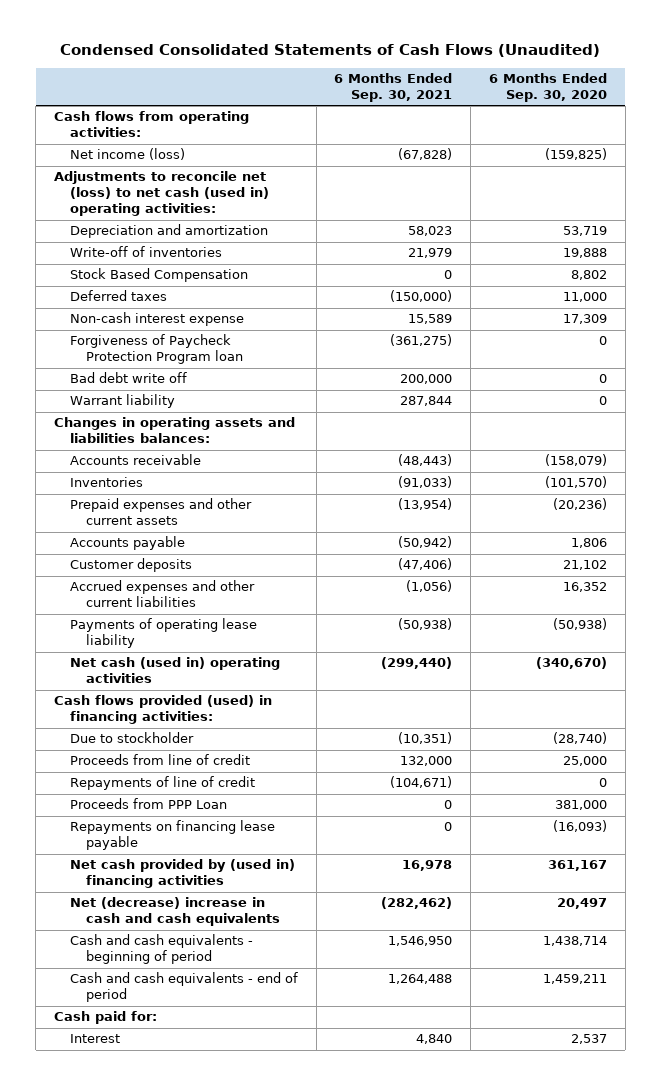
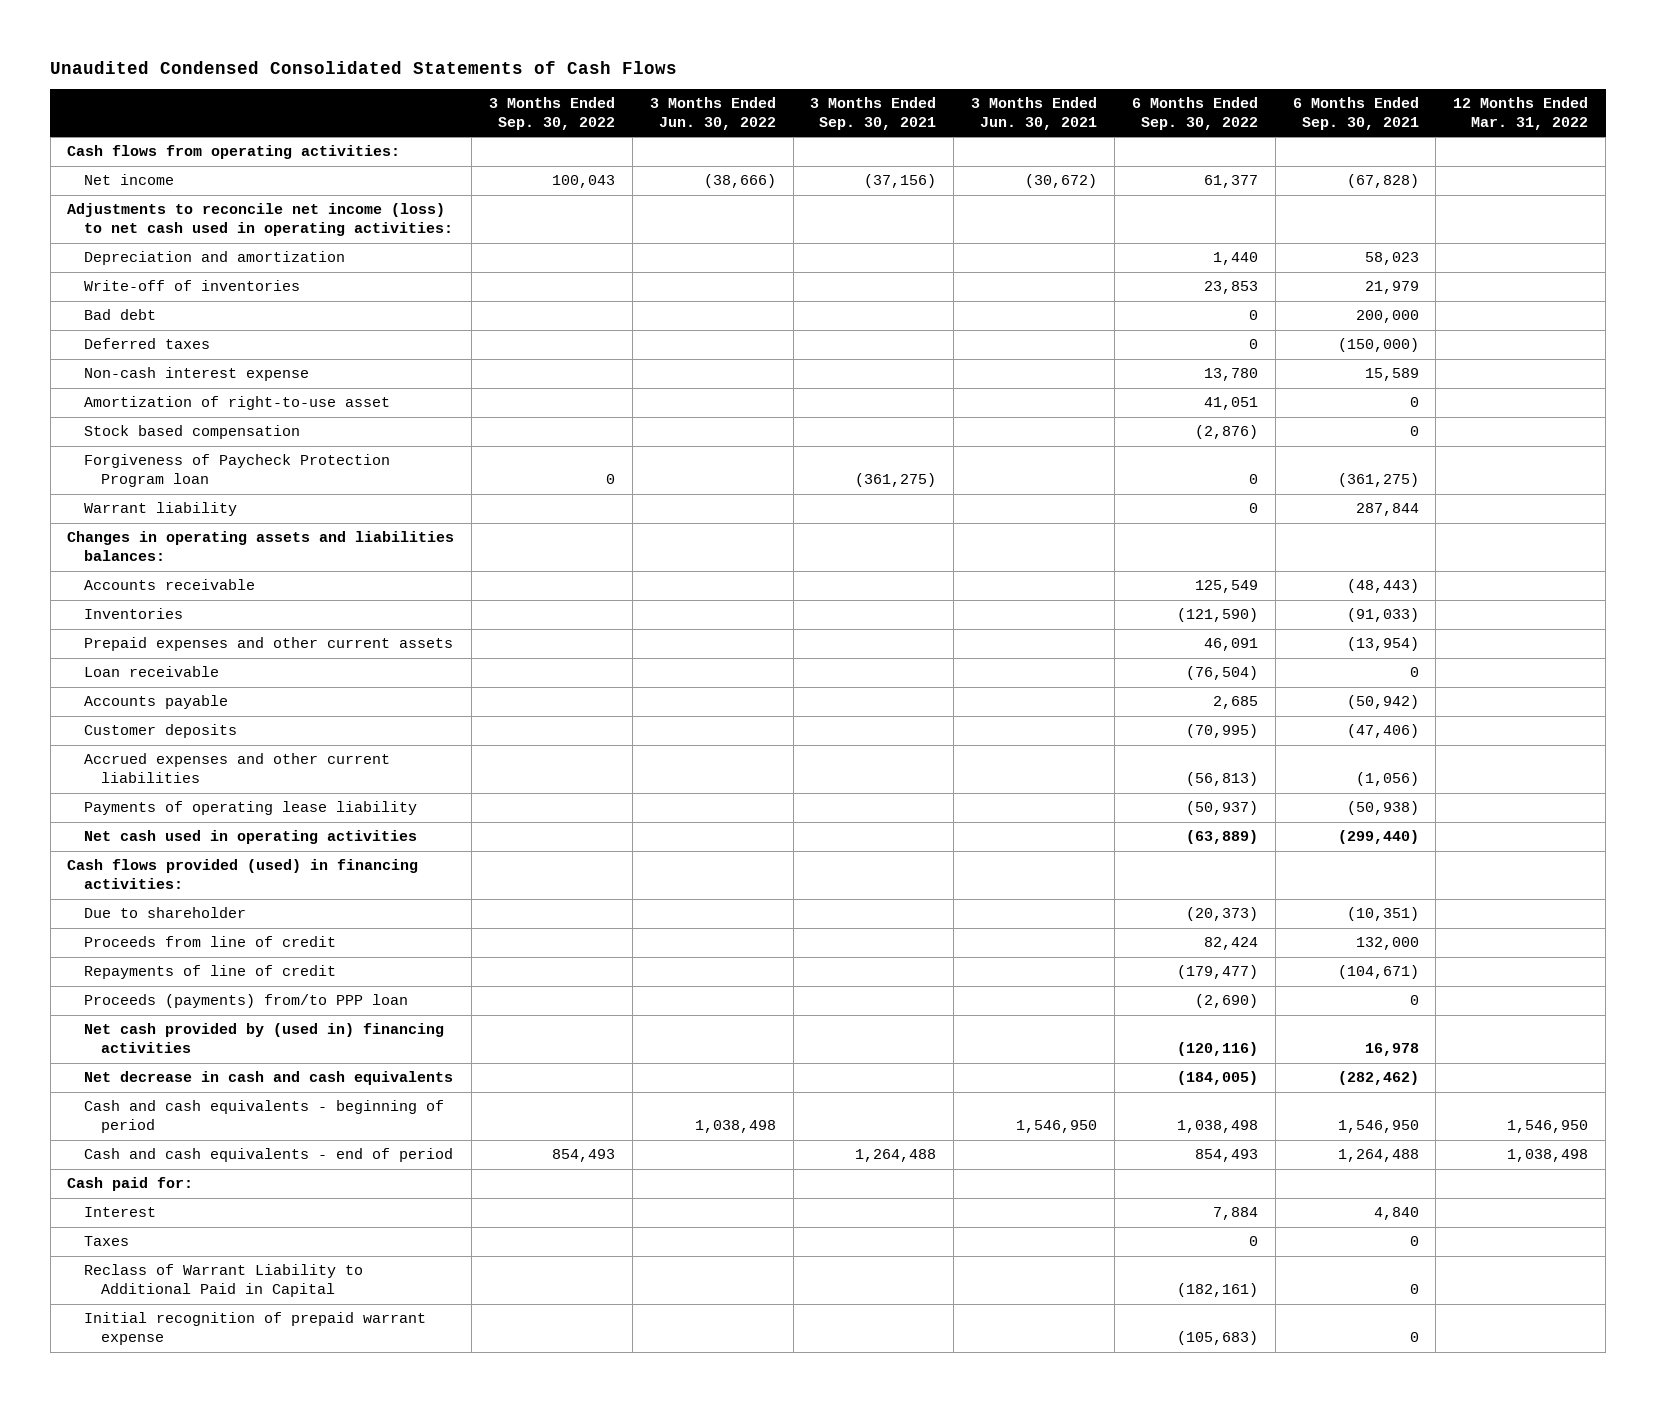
[60,44,601,58] Condensed Consolidated Statements of Cash Flows (Unaudited) -> [50,60,678,74] Unaudited Condensed Consolidated Statements of Cash Flows
[488,73,607,102] 6 Months Ended Sep. 30, 2020 -> none
none -> [489,97,616,130] 3 Months Ended Sep. 30, 2022
none -> [649,97,776,130] 3 Months Ended Jun. 30, 2022
none -> [810,97,937,130] 3 Months Ended Sep. 30, 2021
none -> [971,97,1098,130] 3 Months Ended Jun. 30, 2021
none -> [1131,97,1258,130] 6 Months Ended Sep. 30, 2022
none -> [1453,97,1589,130] 12 Months Ended Mar. 31, 2022
[69,148,185,161] Net income (loss) -> [84,174,175,186] Net income
[54,171,269,217] Adjustments to reconcile net (loss) to net cash (used in) operating activities: -> [67,203,454,237] Adjustments to reconcile net income (loss) to net cash used in operating activities:
[69,268,248,283] Stock Based Compensation -> none
none -> [84,309,157,321] Bad debt
none -> [84,396,391,411] Amortization of right-to-use asset
none -> [84,425,301,440] Stock based compensation
[69,372,187,384] Bad debt write off -> none
none -> [84,666,220,678] Loan receivable
[69,657,280,684] Net cash (used in) operating activities -> [84,830,418,845] Net cash used in operating activities
[69,732,194,744] Due to stockholder -> [84,907,247,919] Due to shareholder
[69,820,275,851] Repayments on financing lease payable -> none
[69,798,227,810] Proceeds from PPP Loan -> [84,994,409,1009] Proceeds (payments) from/to PPP loan
[69,897,280,927] Net (decrease) increase in cash and cash equivalents -> [84,1071,454,1086] Net decrease in cash and cash equivalents
none -> [84,1236,130,1247] Taxes
none -> [84,1264,364,1298] Reclass of Warrant Liability to Additional Paid in Capital
none -> [84,1312,427,1346] Initial recognition of prepaid warrant expense

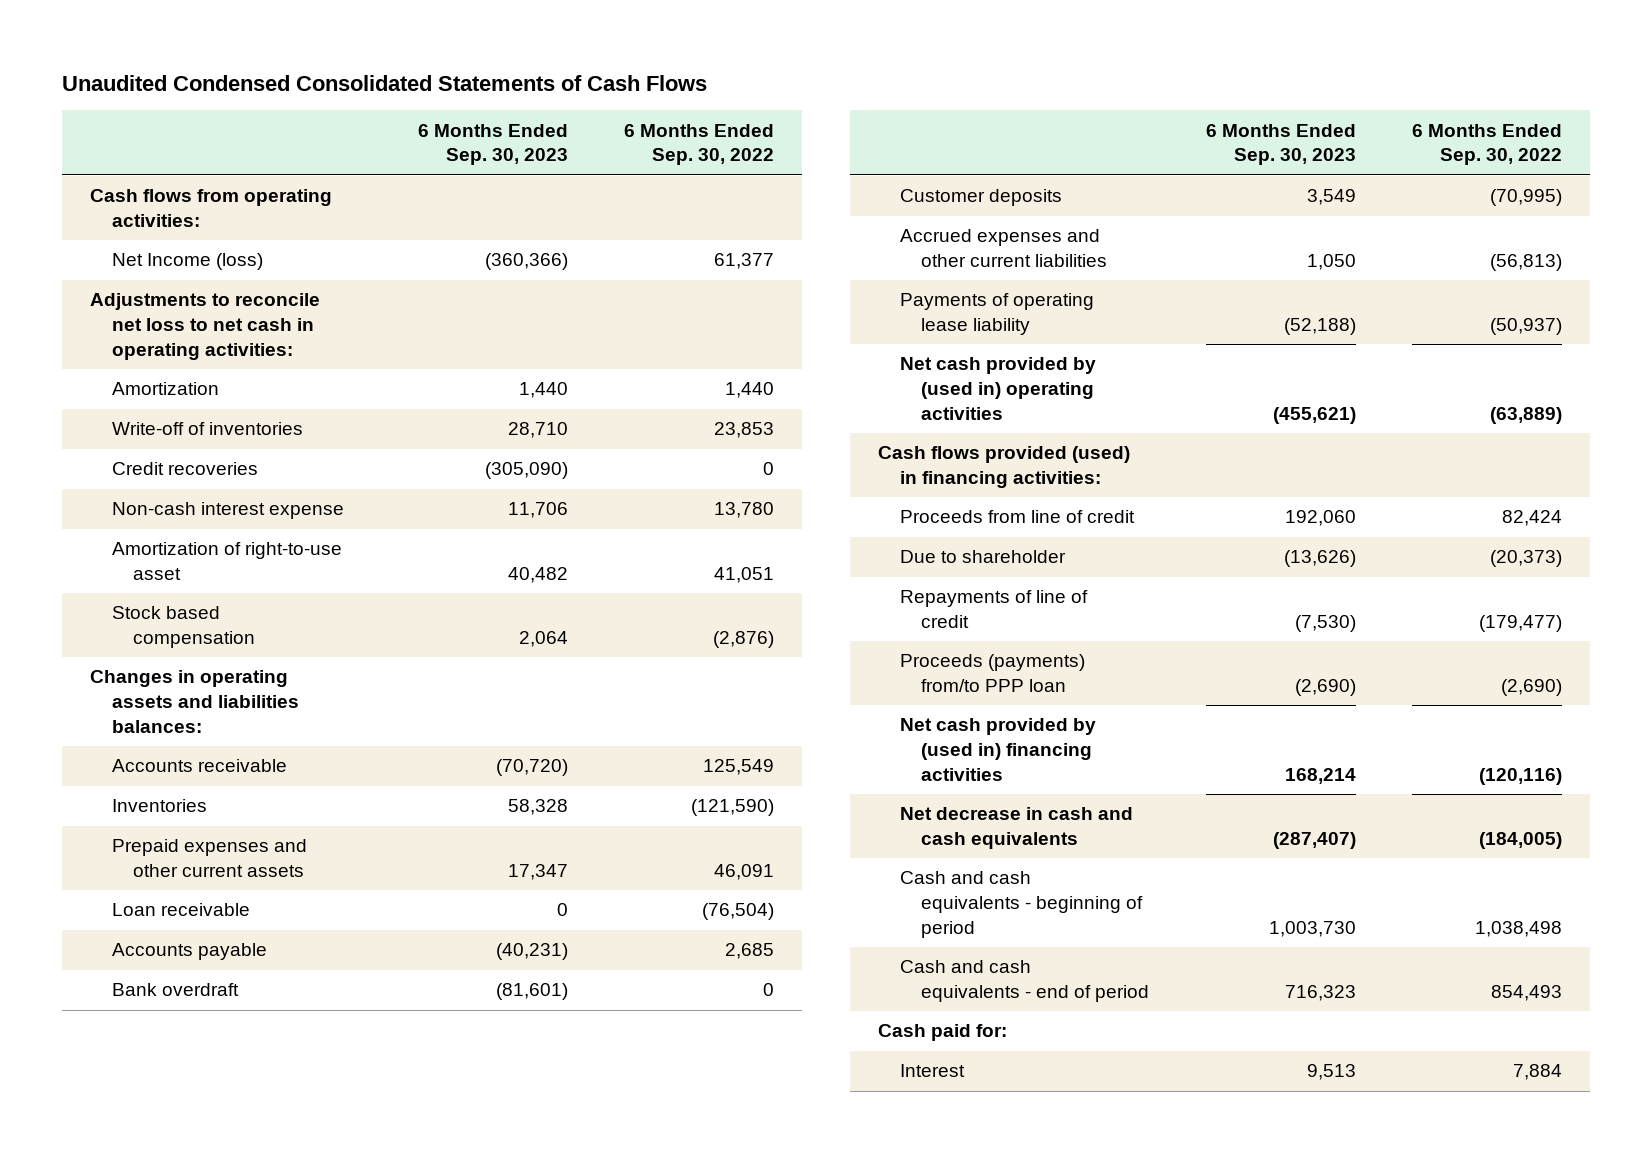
[489,97,616,130] 3 Months Ended Sep. 30, 2022 -> none
[649,97,776,130] 3 Months Ended Jun. 30, 2022 -> none
[810,97,937,130] 3 Months Ended Sep. 30, 2021 -> none
[971,97,1098,130] 3 Months Ended Jun. 30, 2021 -> none
[1292,97,1419,130] 6 Months Ended Sep. 30, 2021 -> none
[1453,97,1589,130] 12 Months Ended Mar. 31, 2022 -> none
none -> [417,123,568,166] 6 Months Ended Sep. 30, 2023
[84,174,175,186] Net income -> [111,253,263,271] Net Income (loss)
[67,203,454,237] Adjustments to reconcile net income (loss) to net cash used in operating activities: -> [89,293,320,360] Adjustments to reconcile net loss to net cash in operating activities:
[84,251,346,266] Depreciation and amortization -> [111,382,219,396] Amortization
[84,338,211,350] Deferred taxes -> none
[84,309,157,321] Bad debt -> [111,462,258,476] Credit recoveries
[84,454,391,488] Forgiveness of Paycheck Protection Program loan -> none
[84,502,238,517] Warrant liability -> none
none -> [111,983,239,997] Bank overdraft
[84,830,418,845] Net cash used in operating activities -> [899,357,1096,420] Net cash provided by (used in) operating activities
[84,907,247,919] Due to shareholder -> [899,550,1066,564] Due to shareholder
[84,1236,130,1247] Taxes -> none
[84,1264,364,1298] Reclass of Warrant Liability to Additional Paid in Capital -> none
[84,1312,427,1346] Initial recognition of prepaid warrant expense -> none

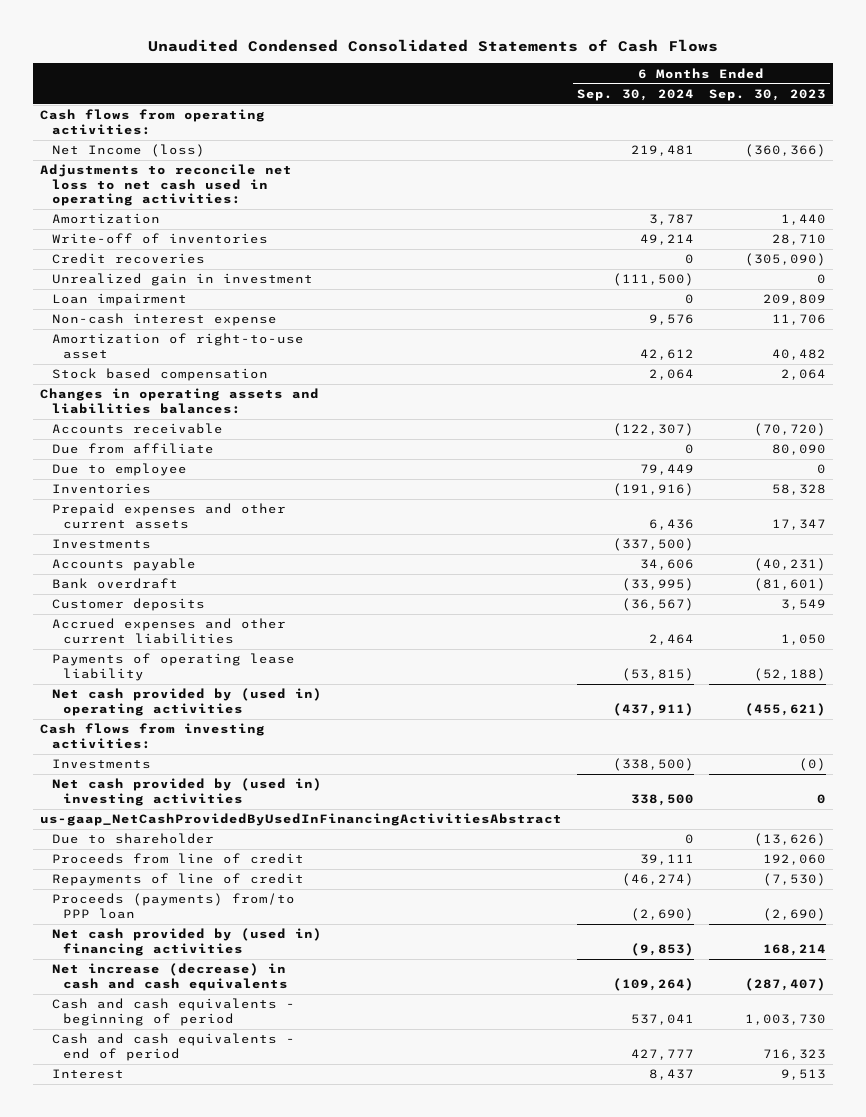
[623,123,774,166] 6 Months Ended Sep. 30, 2022 -> none
none -> [576,88,694,101] Sep. 30, 2024
[89,293,320,360] Adjustments to reconcile net loss to net cash in operating activities: -> [40,164,293,207] Adjustments to reconcile net loss to net cash used in operating activities:
none -> [51,273,313,287] Unrealized gain in investment
none -> [51,293,187,307] Loan impairment
none -> [51,443,214,455] Due from affiliate
none -> [51,463,187,477] Due to employee
[111,903,250,917] Loan receivable -> none
none -> [51,539,151,550] Investments
none -> [40,723,266,749] Cash flows from investing activities:
none -> [51,759,151,770] Investments
none -> [51,778,322,806] Net cash provided by (used in) investing activities
[877,446,1130,489] Cash flows provided (used) in financing activities: -> [40,813,563,827] us-gaap_NetCashProvidedByUsedInFinancingActivitiesAbstract
[899,510,1135,524] Proceeds from line of credit -> [51,853,304,865] Proceeds from line of credit
[899,807,1133,850] Net decrease in cash and cash equivalents -> [51,963,289,991] Net increase (decrease) in cash and cash equivalents
[877,1024,1007,1042] Cash paid for: -> none

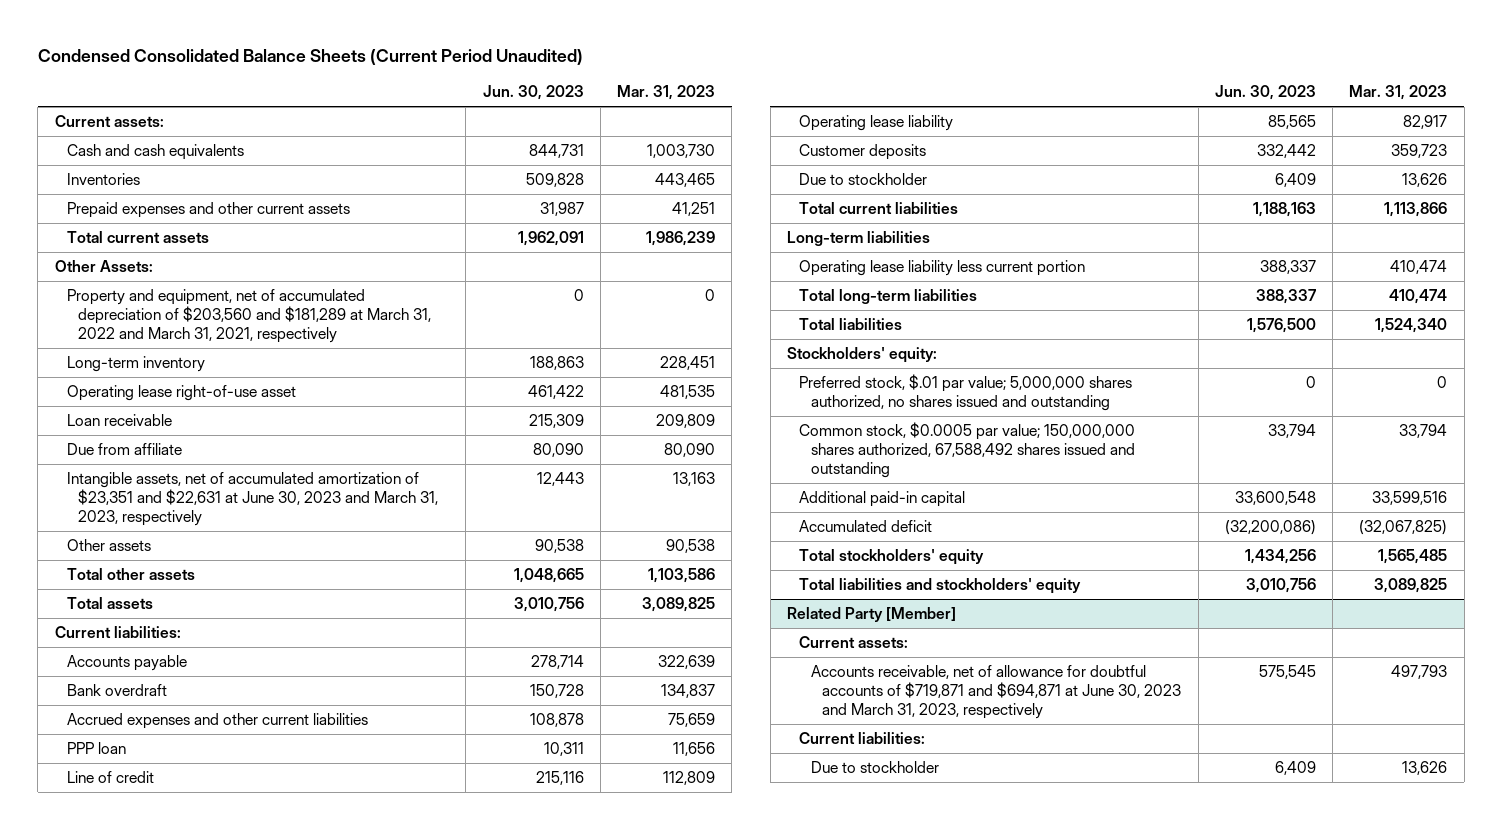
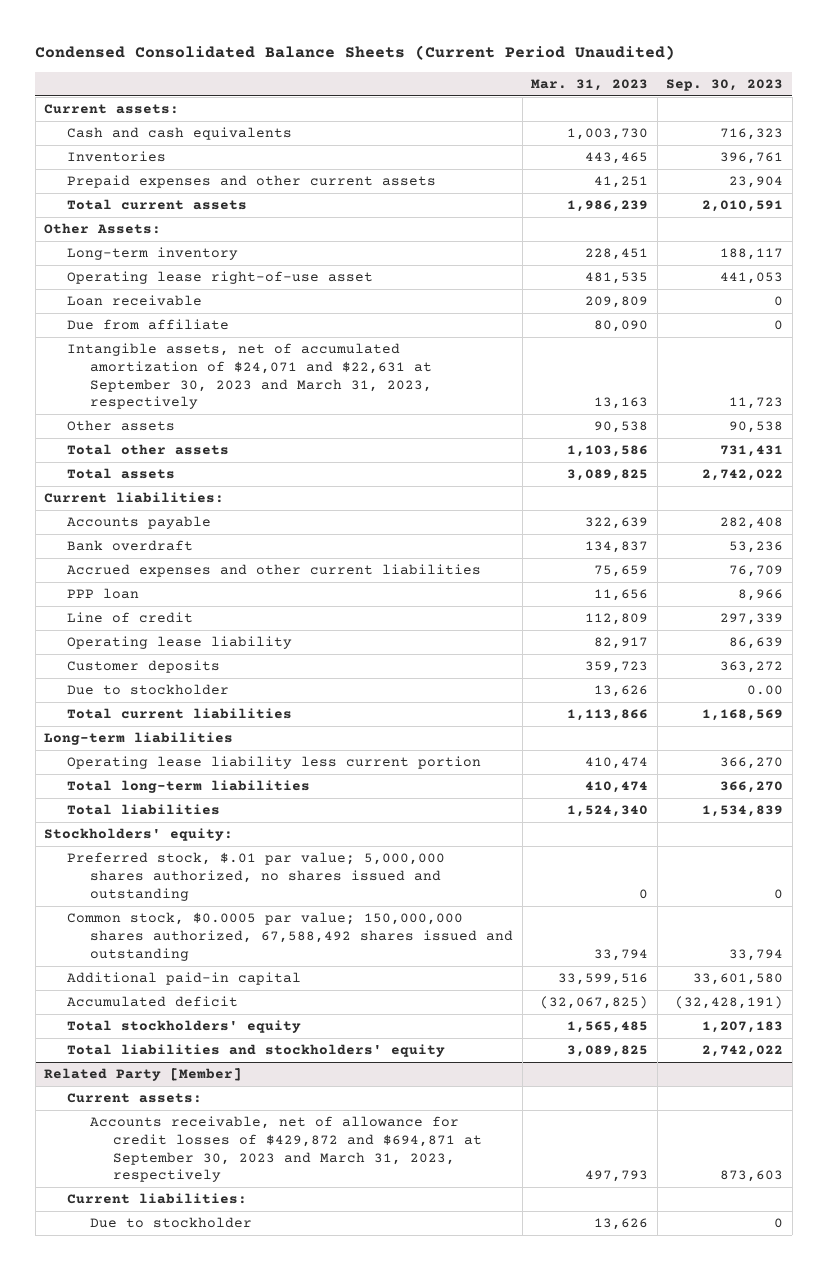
[482,85,584,101] Jun. 30, 2023 -> none
none -> [666,78,784,91] Sep. 30, 2023
[66,289,432,343] Property and equipment, net of accumulated depreciation of $203,560 and $181,289 at March 31, 2022 and March 31, 2021, respectively -> none
[66,472,439,526] Intangible assets, net of accumulated amortization of $23,351 and $22,631 at June 30, 2023 and March 31, 2023, respectively -> [67,343,432,410] Intangible assets, net of accumulated amortization of $24,071 and $22,631 at September 30, 2023 and March 31, 2023, respectively
[810,665,1182,719] Accounts receivable, net of allowance for doubtful accounts of $719,871 and $694,871 at June 30, 2023 and March 31, 2023, respectively -> [89,1116,482,1183] Accounts receivable, net of allowance for credit losses of $429,872 and $694,871 at September 30, 2023 and March 31, 2023, respectively

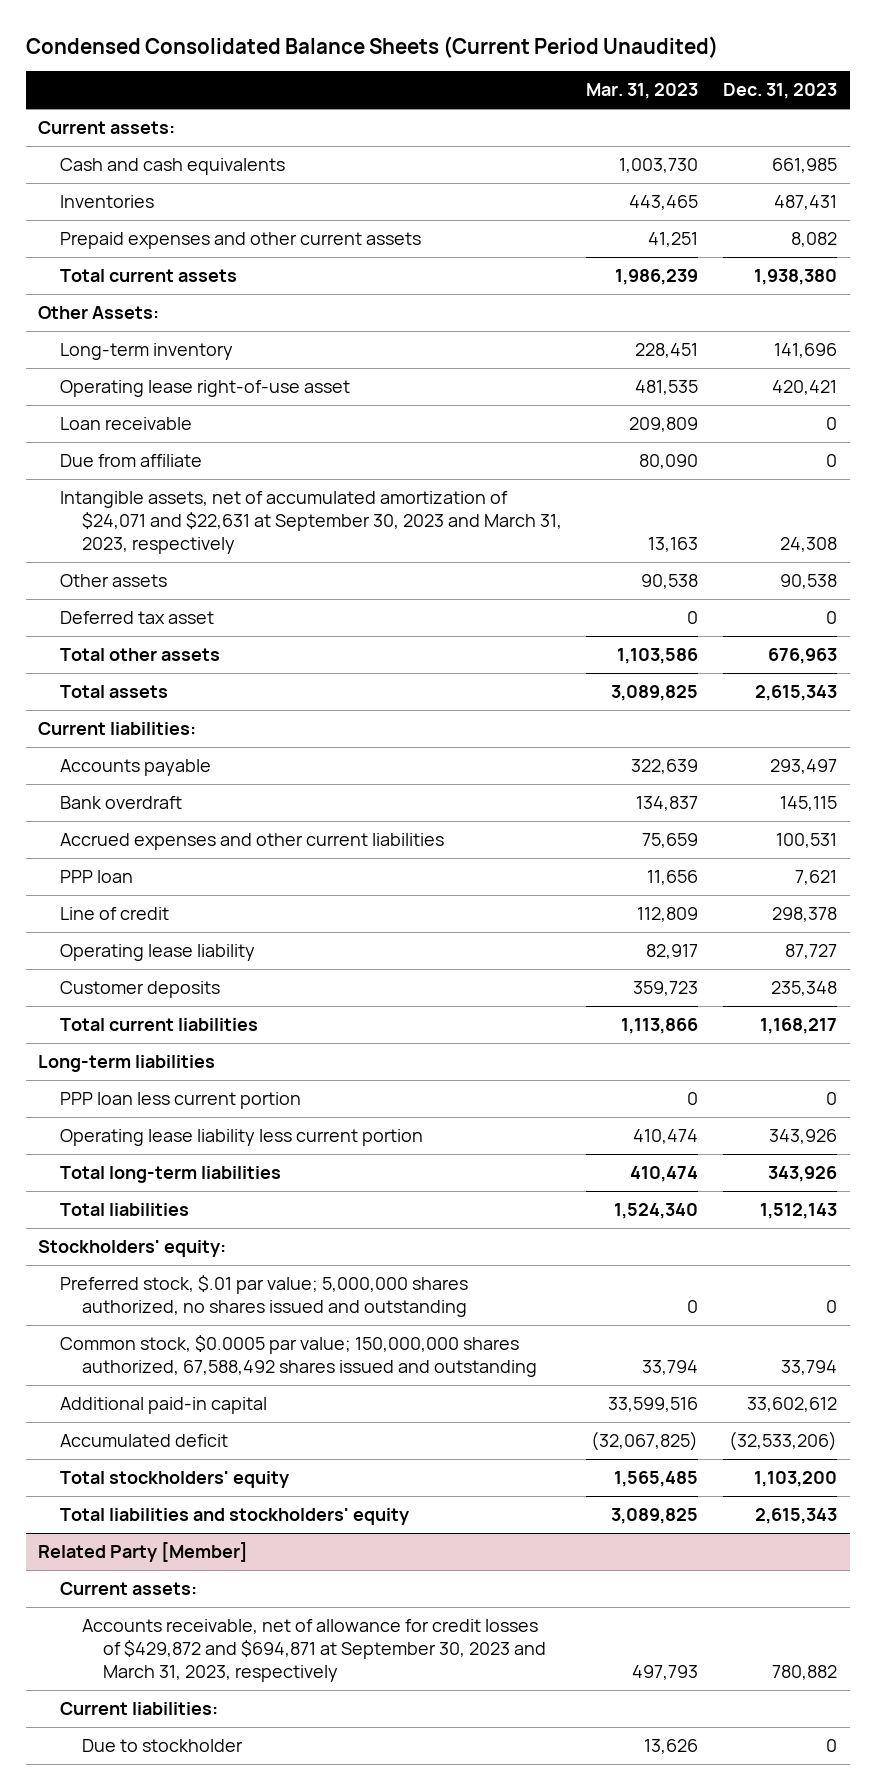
[666,78,784,91] Sep. 30, 2023 -> none
none -> [723,83,838,100] Dec. 31, 2023
none -> [60,611,215,625] Deferred tax asset
[67,684,230,696] Due to stockholder -> none
none -> [60,1092,302,1110] PPP loan less current portion

